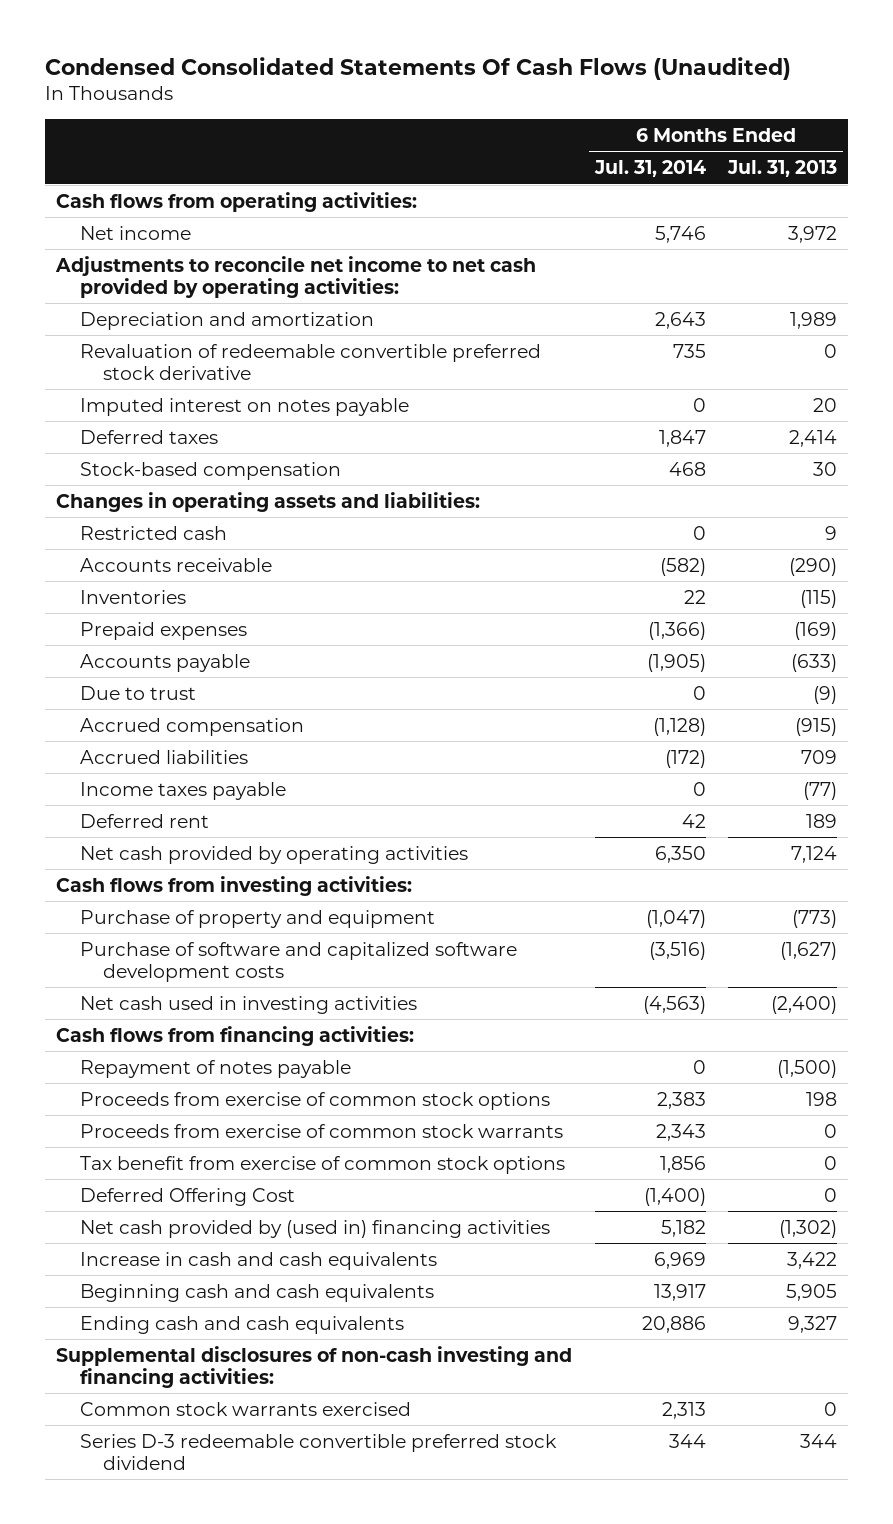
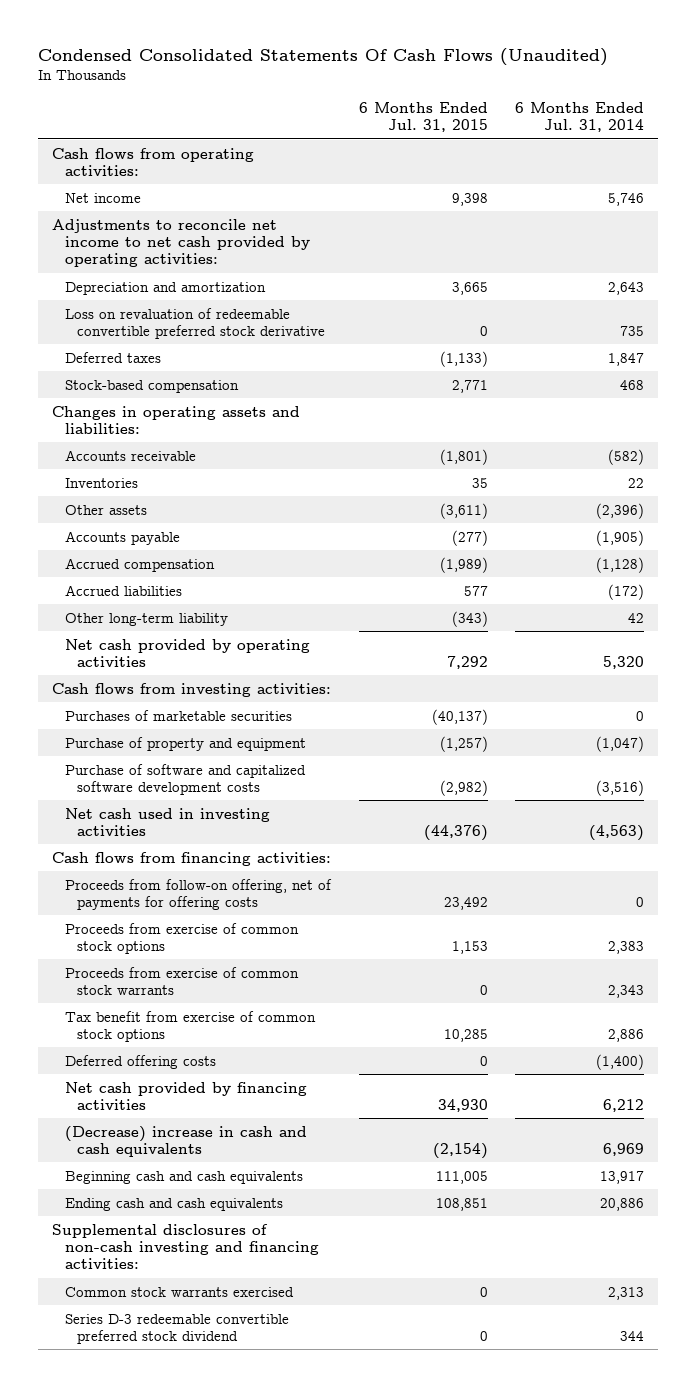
[727,160,838,178] Jul. 31, 2013 -> none
none -> [358,102,488,133] 6 Months Ended Jul. 31, 2015
[79,397,409,416] Imputed interest on notes payable -> none
[79,343,541,380] Revaluation of redeemable convertible preferred stock derivative -> [64,307,326,339] Loss on revaluation of redeemable convertible preferred stock derivative
[79,525,227,540] Restricted cash -> none
[79,621,247,640] Prepaid expenses -> none
none -> [64,504,147,515] Other assets
[79,685,196,700] Due to trust -> none
[79,781,286,800] Income taxes payable -> none
[79,813,209,828] Deferred rent -> none
none -> [64,612,228,626] Other long-term liability
[654,845,706,863] 6,350 -> [603,655,645,669] 5,320
none -> [64,709,292,721] Purchases of marketable securities
[79,1059,351,1078] Repayment of notes payable -> none
none -> [64,878,332,910] Proceeds from follow-on offering, net of payments for offering costs
[659,1155,706,1173] 1,856 -> [608,1028,645,1042] 2,886
[79,1187,295,1206] Deferred Offering Cost -> [64,1054,216,1069] Deferred offering costs
[79,1219,550,1238] Net cash provided by (used in) financing activities -> [64,1081,307,1110] Net cash provided by financing activities
[660,1219,706,1237] 5,182 -> [603,1098,645,1112] 6,212
[79,1251,437,1270] Increase in cash and cash equivalents -> [64,1125,307,1157] (Decrease) increase in cash and cash equivalents

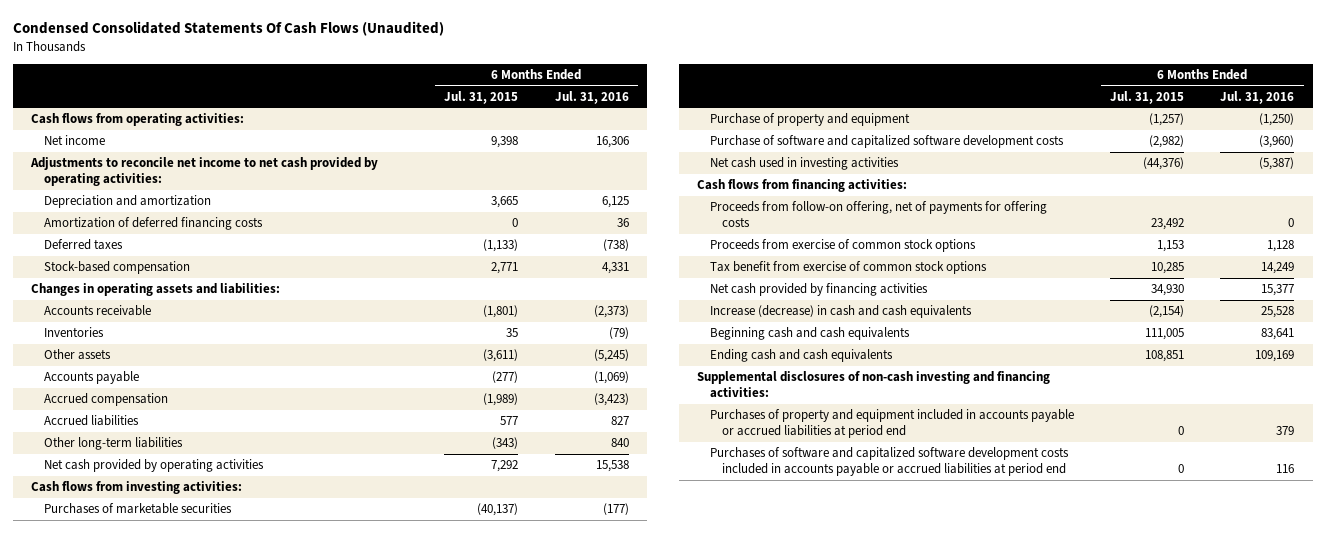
[515,102,645,133] 6 Months Ended Jul. 31, 2014 -> none
none -> [554,90,629,104] Jul. 31, 2016
[64,307,326,339] Loss on revaluation of redeemable convertible preferred stock derivative -> none
none -> [43,217,263,231] Amortization of deferred financing costs
[64,612,228,626] Other long-term liability -> [43,437,183,451] Other long-term liabilities
[64,966,299,995] Proceeds from exercise of common stock warrants -> none
[64,1054,216,1069] Deferred offering costs -> none
[64,1125,307,1157] (Decrease) increase in cash and cash equivalents -> [709,305,972,319] Increase (decrease) in cash and cash equivalents
[64,1286,294,1297] Common stock warrants exercised -> none
[64,1313,289,1344] Series D-3 redeemable convertible preferred stock dividend -> none
none -> [709,409,1074,439] Purchases of property and equipment included in accounts payable or accrued liabilities at period end
none -> [709,447,1069,477] Purchases of software and capitalized software development costs included in accounts payable or accrued liabilities at period end

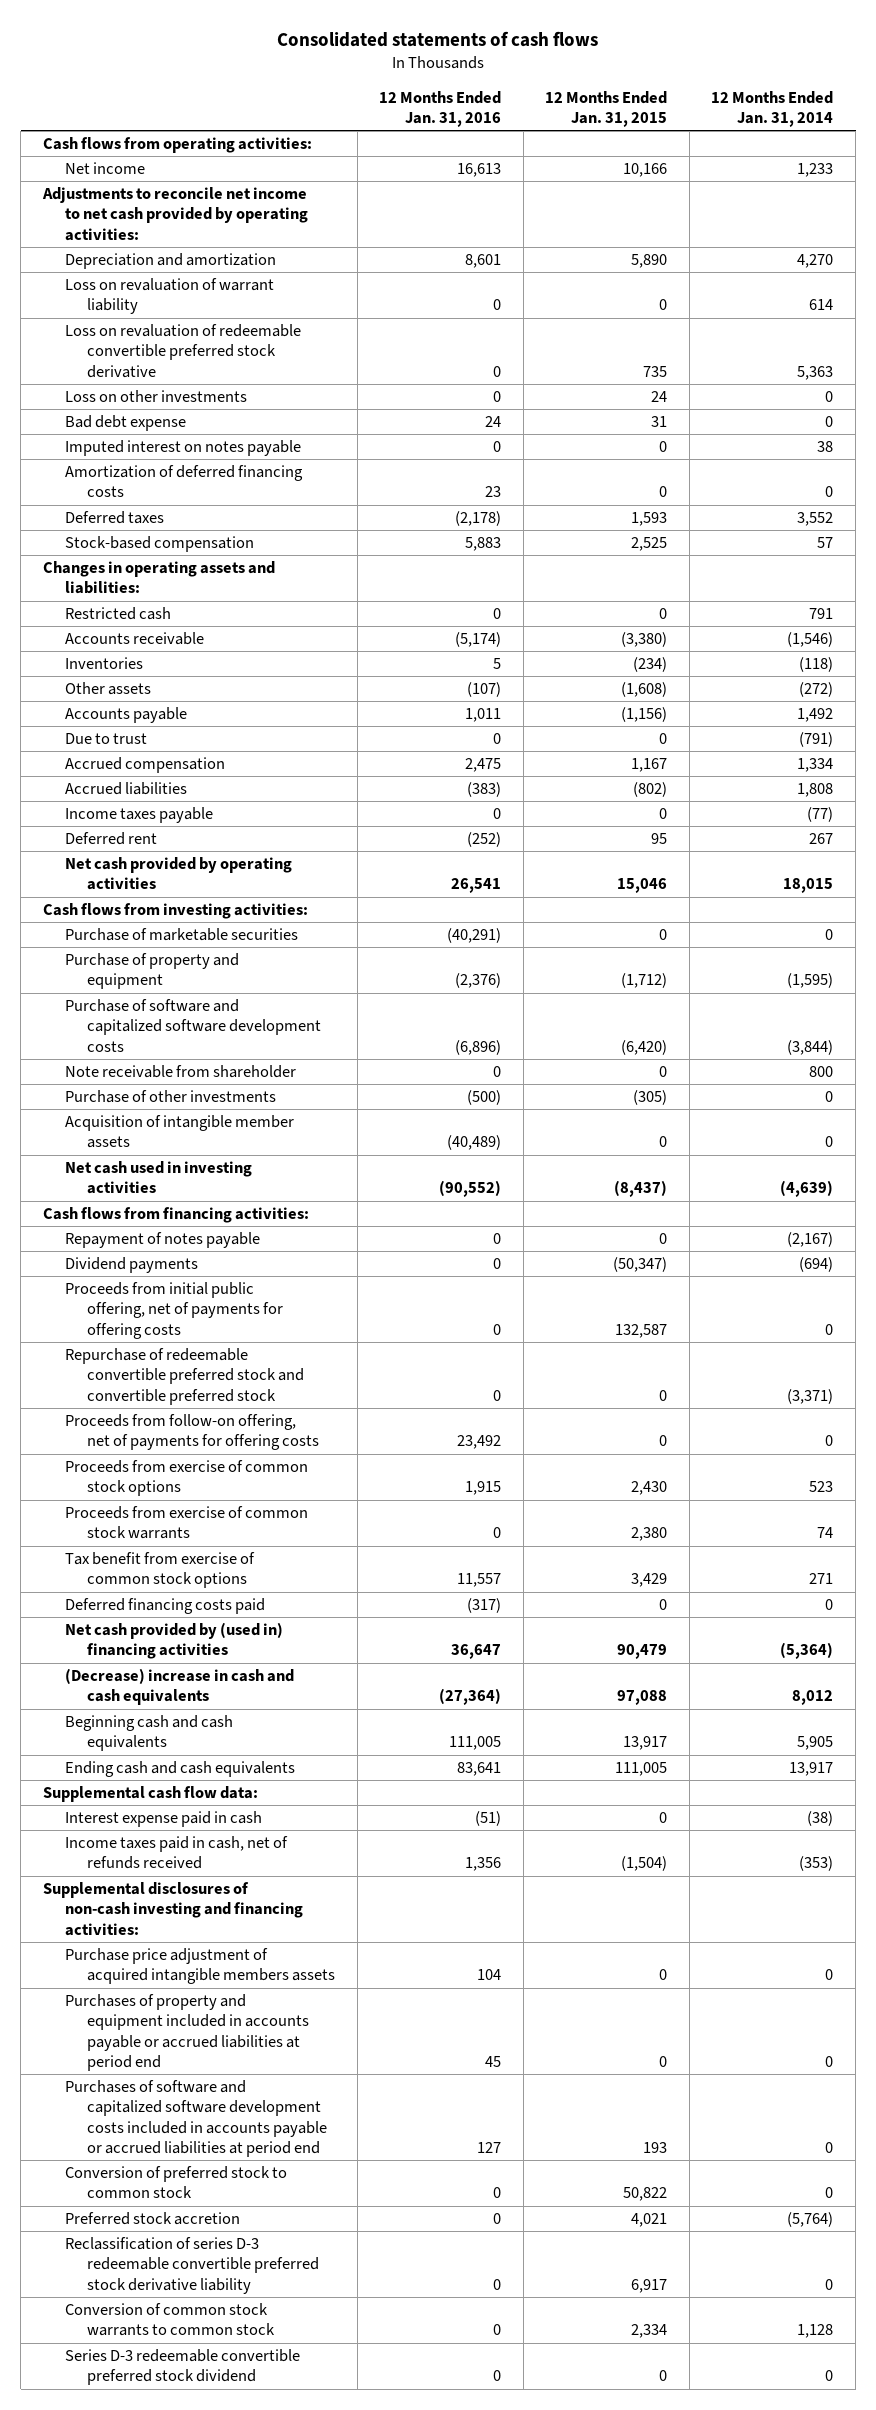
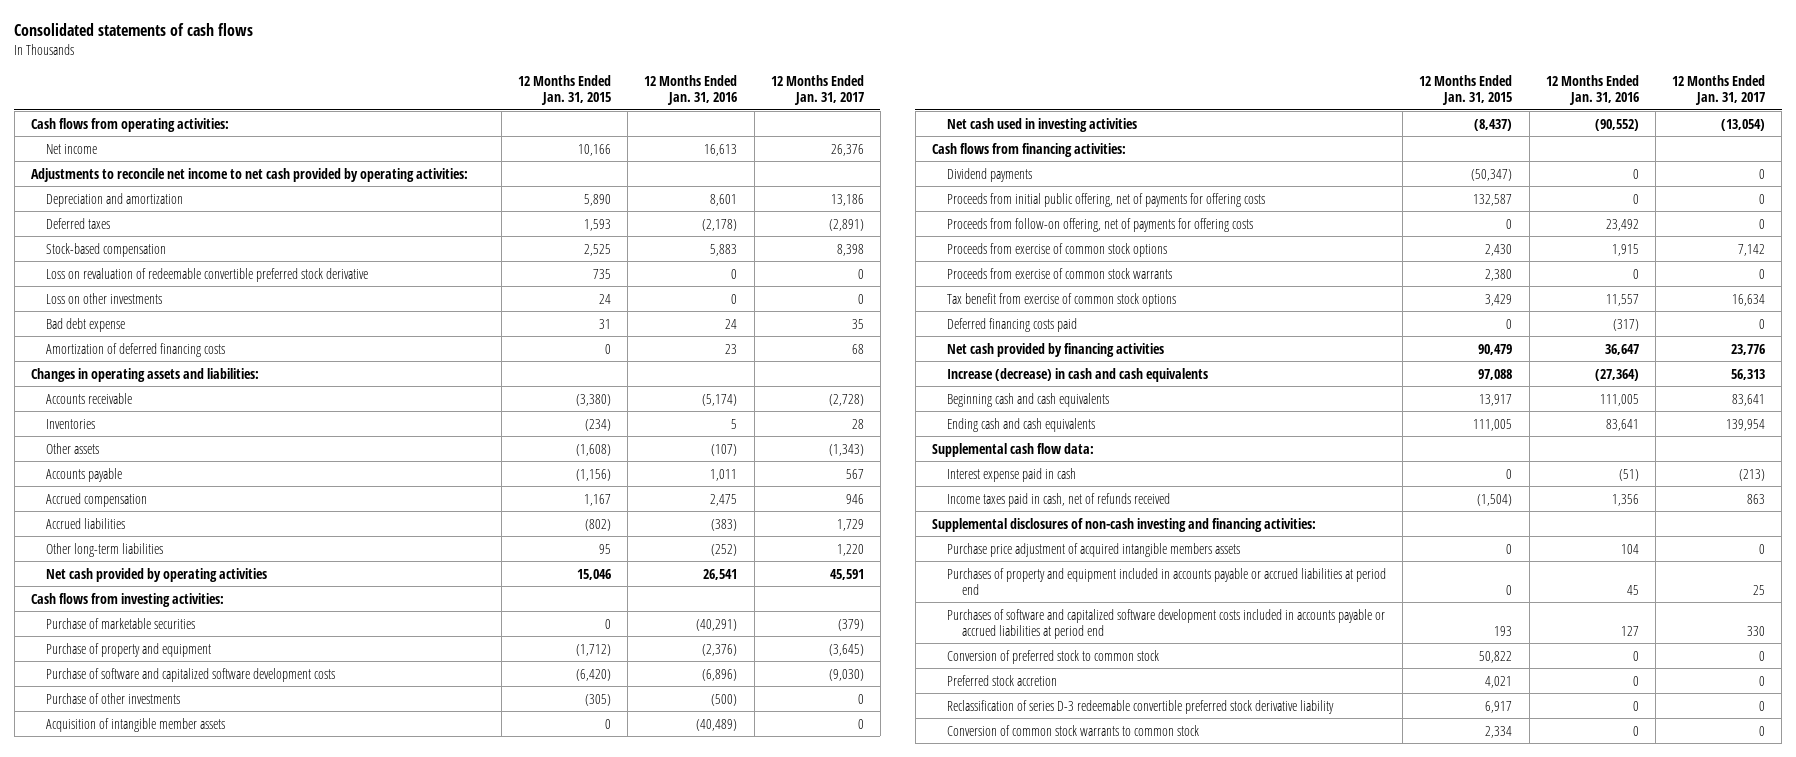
[711,90,834,127] 12 Months Ended Jan. 31, 2014 -> none
none -> [770,75,864,106] 12 Months Ended Jan. 31, 2017
[64,278,274,315] Loss on revaluation of warrant liability -> none
[64,511,164,525] Deferred taxes -> [45,217,110,229] Deferred taxes
[64,536,254,553] Stock-based compensation -> [45,242,166,257] Stock-based compensation
[64,440,301,457] Imputed interest on notes payable -> none
[64,607,171,621] Restricted cash -> none
[64,733,147,745] Due to trust -> none
[64,807,213,824] Income taxes payable -> none
[64,832,157,846] Deferred rent -> [45,542,163,557] Other long-term liabilities
[64,1065,296,1079] Note receivable from shareholder -> none
[64,1232,260,1249] Repayment of notes payable -> none
[64,1348,304,1405] Repurchase of redeemable convertible preferred stock and convertible preferred stock -> none
[64,1622,283,1660] Net cash provided by (used in) financing activities -> [947,342,1165,357] Net cash provided by financing activities
[64,1668,294,1706] (Decrease) increase in cash and cash equivalents -> [947,367,1209,382] Increase (decrease) in cash and cash equivalents
[64,2349,300,2386] Series D-3 redeemable convertible preferred stock dividend -> none

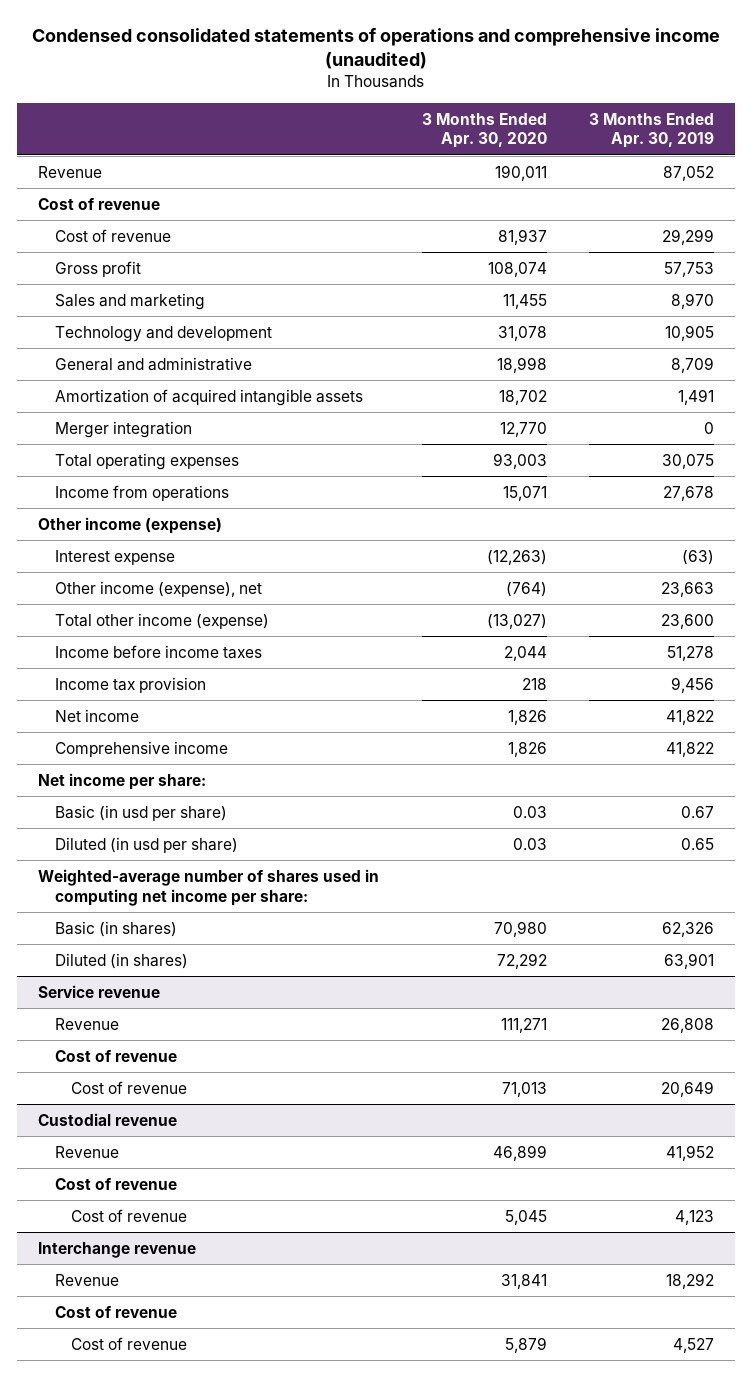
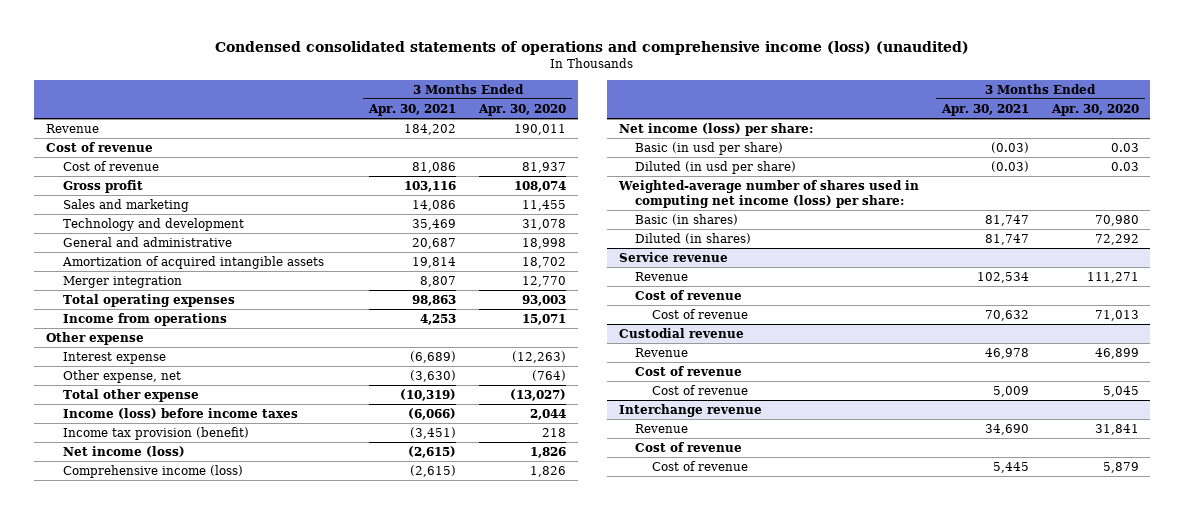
[32,27,721,69] Condensed consolidated statements of operations and comprehensive income (unaudited) -> [215,41,970,56] Condensed consolidated statements of operations and comprehensive income (loss) (unaudited)
[588,112,714,149] 3 Months Ended Apr. 30, 2019 -> none
none -> [368,103,457,116] Apr. 30, 2021
[38,516,223,534] Other income (expense) -> [45,331,144,345] Other expense
[54,580,262,597] Other income (expense), net -> [62,369,181,383] Other expense, net
[54,612,269,629] Total other income (expense) -> [62,388,199,402] Total other expense
[54,644,262,659] Income before income taxes -> [62,407,298,419] Income (loss) before income taxes
[54,676,206,693] Income tax provision -> [62,426,249,440] Income tax provision (benefit)
[54,708,139,722] Net income -> [62,445,185,457] Net income (loss)
[54,740,228,757] Comprehensive income -> [62,464,243,478] Comprehensive income (loss)
[38,772,207,790] Net income per share: -> [618,122,813,136] Net income (loss) per share:
[38,868,380,906] Weighted-average number of shares used in computing net income per share: -> [617,179,919,208] Weighted-average number of shares used in computing net income (loss) per share:

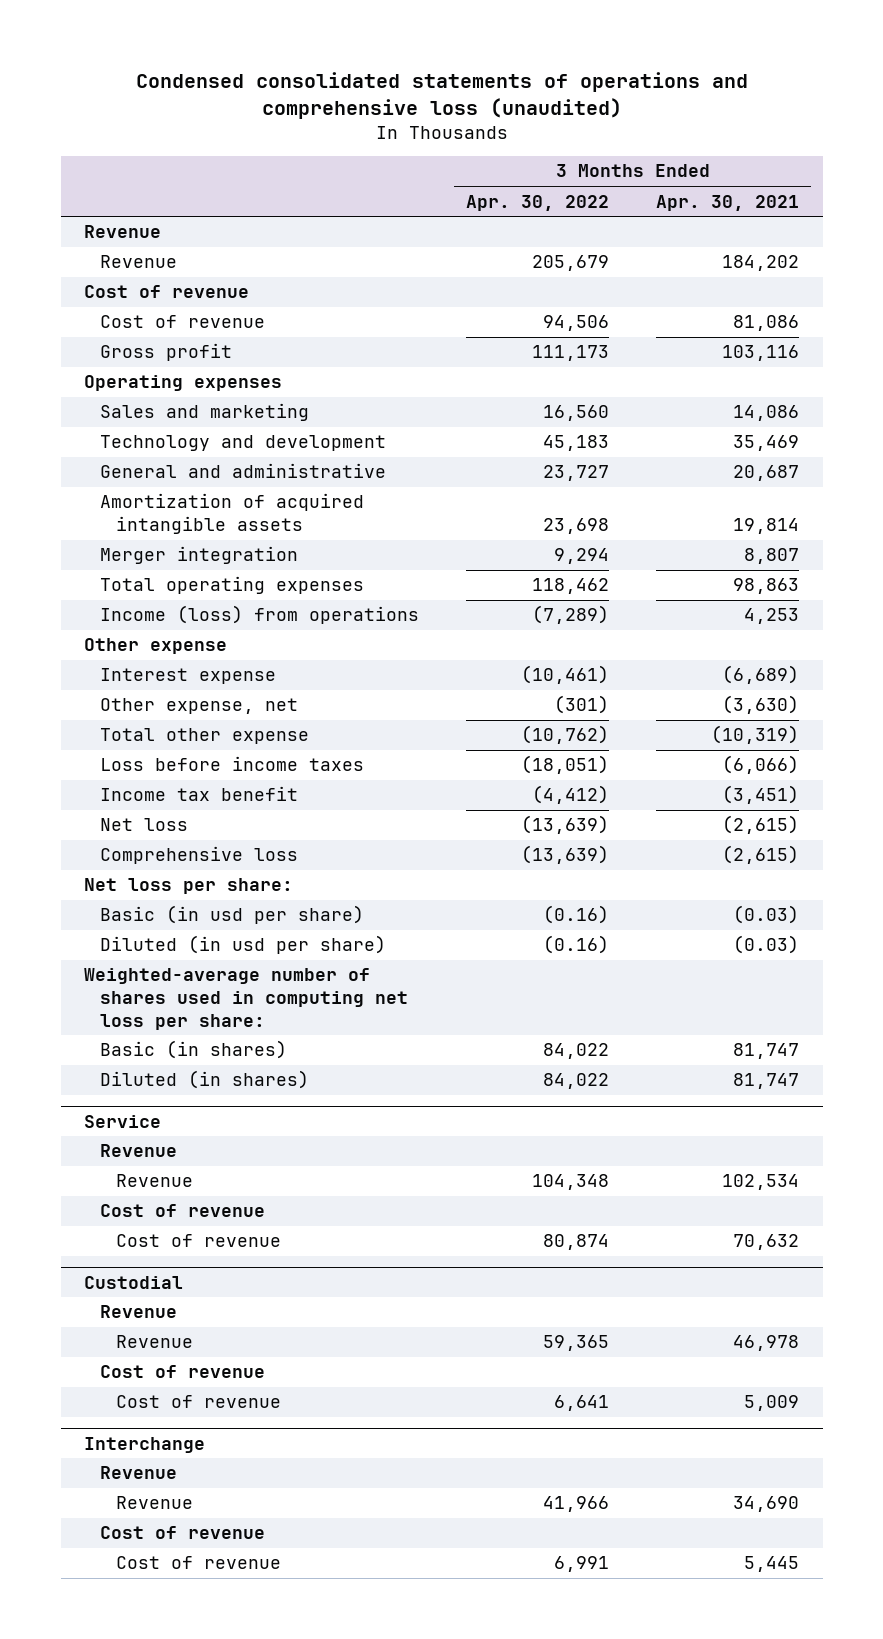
[215,41,970,56] Condensed consolidated statements of operations and comprehensive income (loss) (unaudited) -> [135,71,748,119] Condensed consolidated statements of operations and comprehensive loss (unaudited)
[478,103,567,116] Apr. 30, 2020 -> none
none -> [466,194,610,211] Apr. 30, 2022
none -> [84,225,162,239] Revenue
none -> [84,375,283,392] Operating expenses
[62,312,227,326] Income from operations -> [100,605,420,625] Income (loss) from operations
[62,407,298,419] Income (loss) before income taxes -> [100,756,365,772] Loss before income taxes
[62,426,249,440] Income tax provision (benefit) -> [100,786,299,802] Income tax benefit
[62,445,185,457] Net income (loss) -> [100,818,189,832] Net loss
[62,464,243,478] Comprehensive income (loss) -> [100,846,299,865] Comprehensive loss
[618,122,813,136] Net income (loss) per share: -> [84,878,294,895] Net loss per share:
[617,179,919,208] Weighted-average number of shares used in computing net income (loss) per share: -> [84,968,409,1030] Weighted-average number of shares used in computing net loss per share:
[618,251,728,262] Service revenue -> [84,1114,162,1128] Service
none -> [100,1144,178,1158] Revenue
[618,327,744,338] Custodial revenue -> [84,1275,184,1289] Custodial
none -> [100,1305,178,1319] Revenue
[618,403,762,417] Interchange revenue -> [84,1436,206,1453] Interchange
none -> [100,1466,178,1480] Revenue

